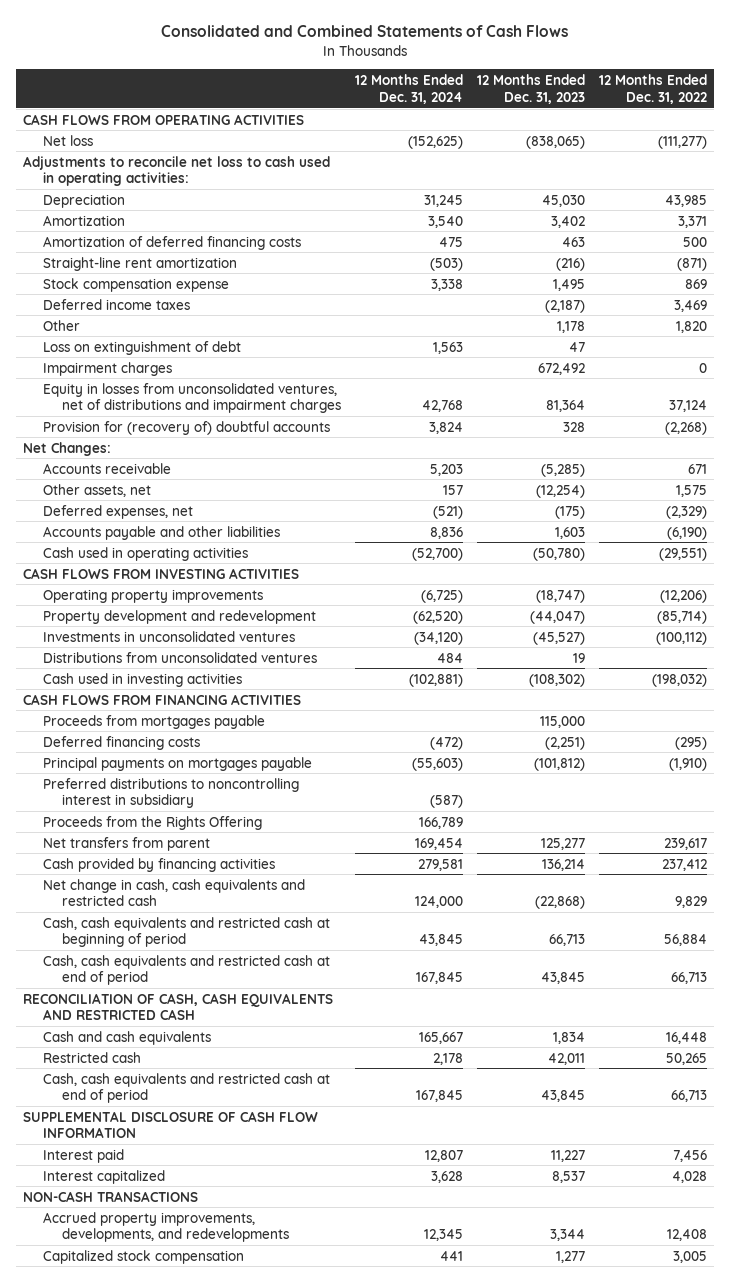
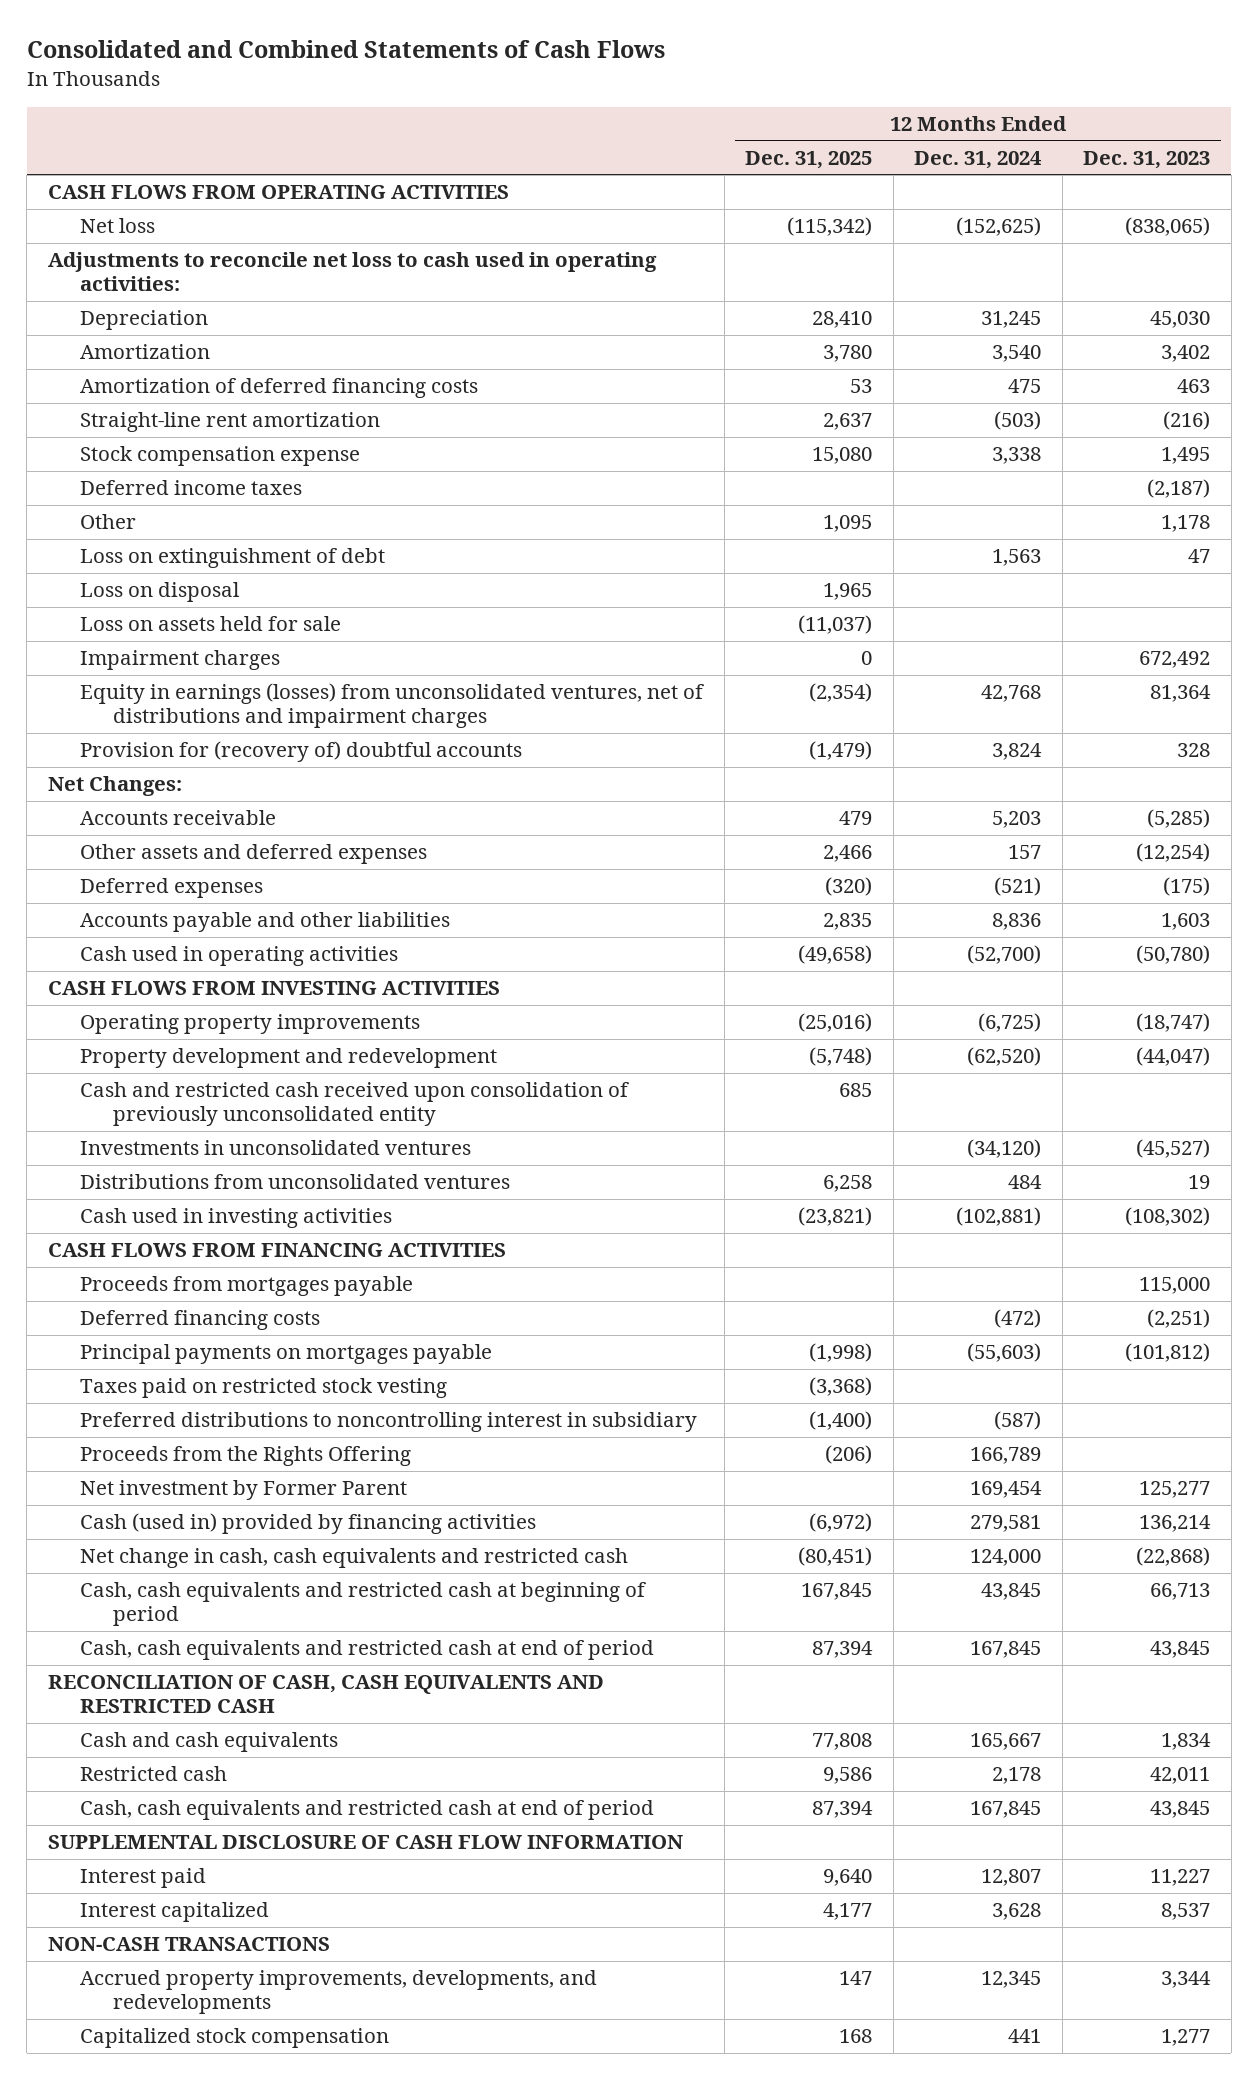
[598,73,707,104] 12 Months Ended Dec. 31, 2022 -> none
none -> [745,150,873,169] Dec. 31, 2025
none -> [80,582,241,603] Loss on disposal
none -> [80,616,342,632] Loss on assets held for sale
[42,382,341,414] Equity in losses from unconsolidated ventures, net of distributions and impairment charges -> [80,683,705,729] Equity in earnings (losses) from unconsolidated ventures, net of distributions and impairment charges
[42,483,151,497] Other assets, net -> [80,844,428,865] Other assets and deferred expenses
[42,504,193,519] Deferred expenses, net -> [80,878,264,899] Deferred expenses
none -> [80,1082,630,1127] Cash and restricted cash received upon consolidation of previously unconsolidated entity
none -> [80,1378,448,1399] Taxes paid on restricted stock vesting
[42,836,210,851] Net transfers from parent -> [80,1480,408,1501] Net investment by Former Parent
[42,857,275,872] Cash provided by financing activities -> [80,1513,537,1535] Cash (used in) provided by financing activities

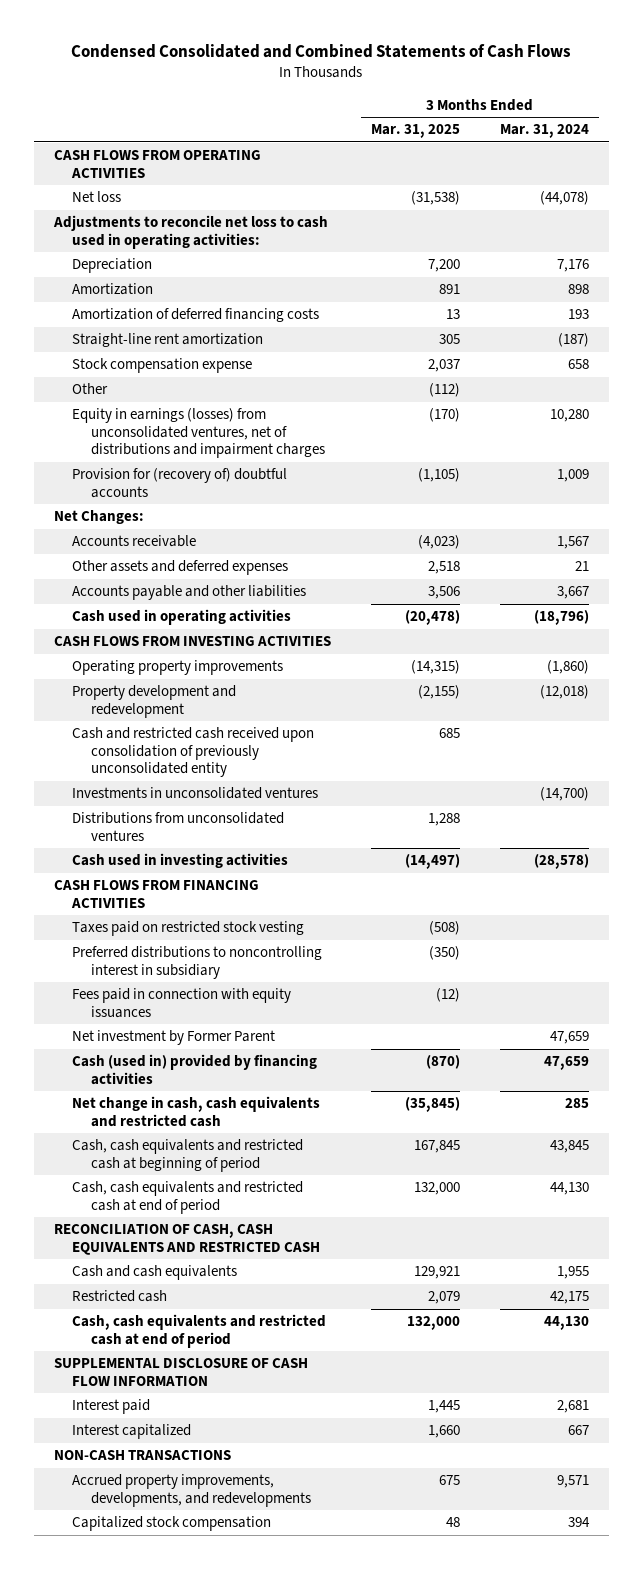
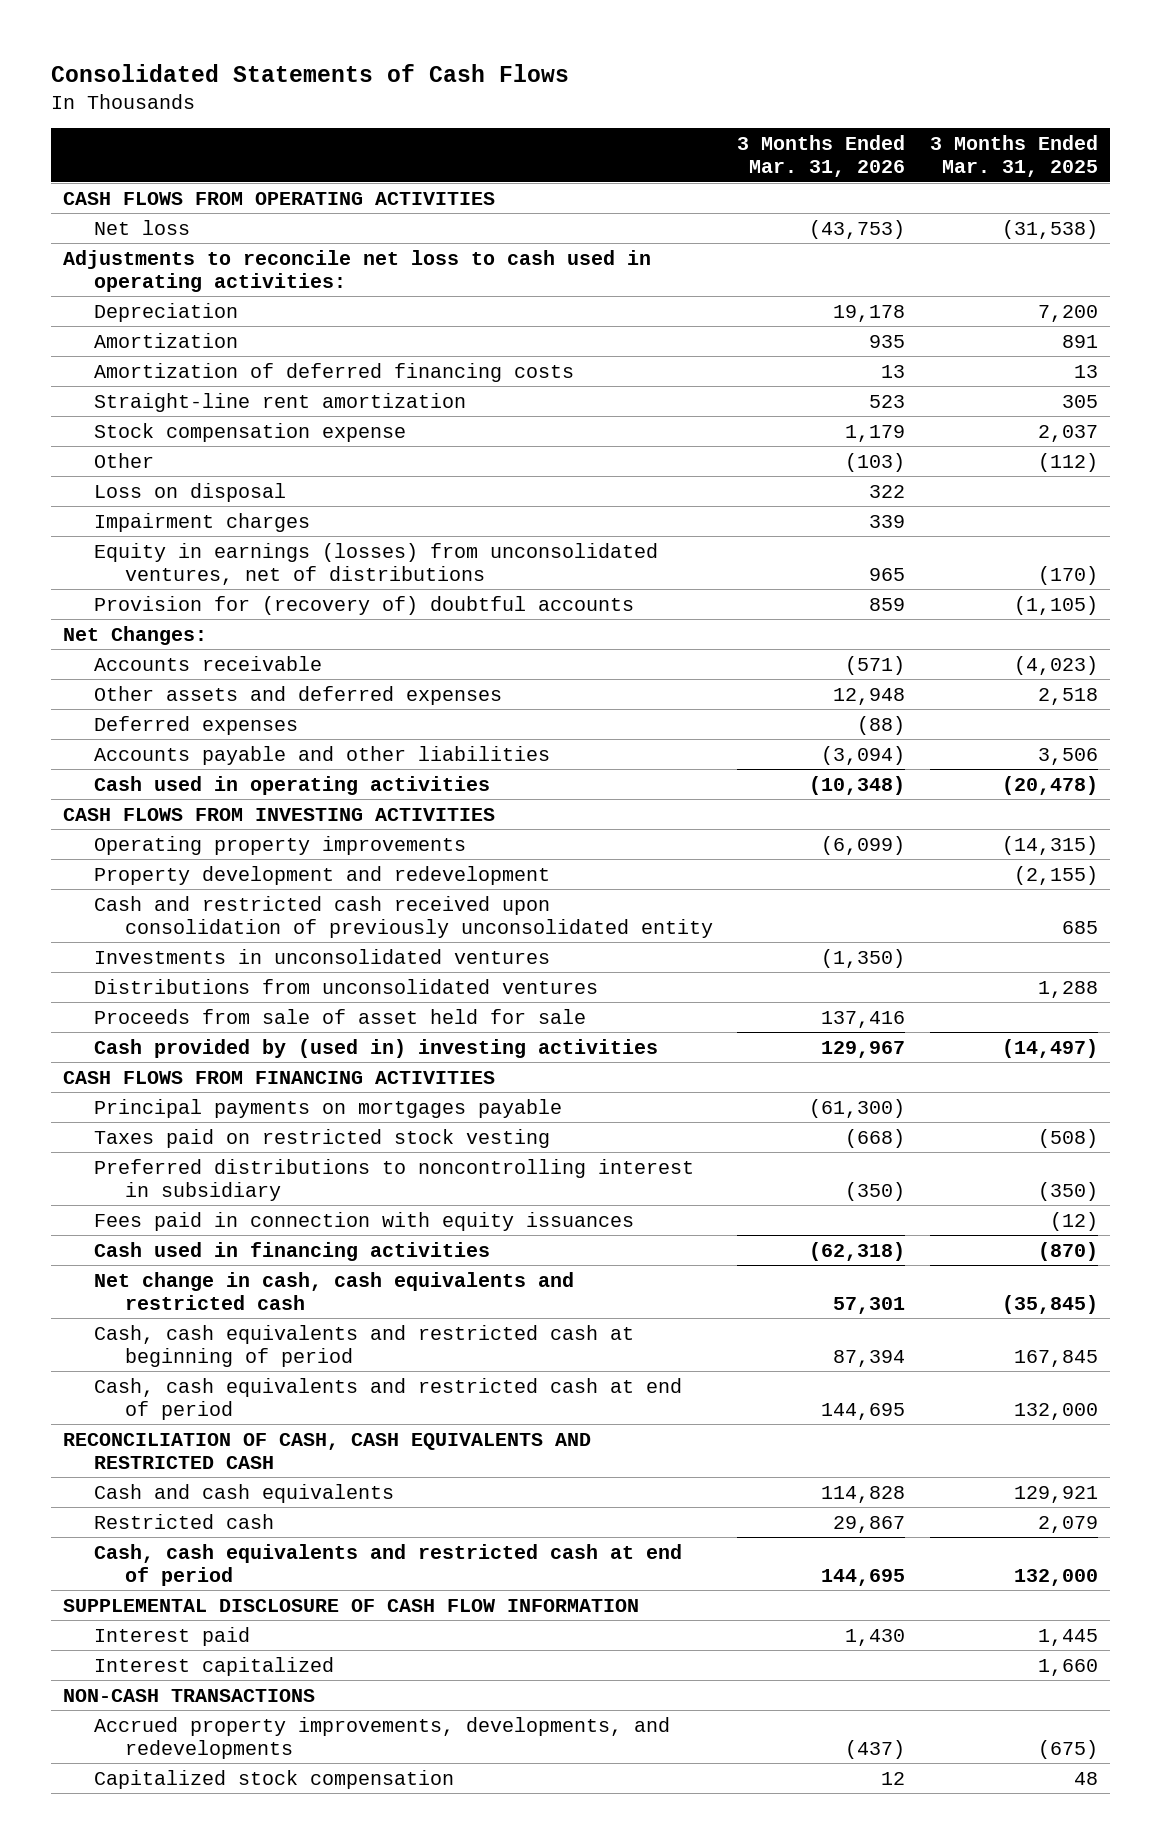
[71,44,572,59] Condensed Consolidated and Combined Statements of Cash Flows -> [50,63,569,82] Consolidated Statements of Cash Flows
[499,124,589,139] Mar. 31, 2024 -> none
none -> [737,135,906,178] 3 Months Ended Mar. 31, 2026
none -> [93,482,286,502] Loss on disposal
none -> [93,512,310,532] Impairment charges
[72,408,325,459] Equity in earnings (losses) from unconsolidated ventures, net of distributions and impairment charges -> [93,542,658,585] Equity in earnings (losses) from unconsolidated ventures, net of distributions
none -> [93,715,298,735] Deferred expenses
none -> [93,1008,586,1024] Proceeds from sale of asset held for sale
[72,853,289,869] Cash used in investing activities -> [93,1038,658,1058] Cash provided by (used in) investing activities
none -> [93,1098,562,1118] Principal payments on mortgages payable
[72,1030,276,1046] Net investment by Former Parent -> none
[72,1054,318,1085] Cash (used in) provided by financing activities -> [93,1241,490,1261] Cash used in financing activities
[438,1475,460,1486] 675 -> [1037,1739,1098,1759] (675)

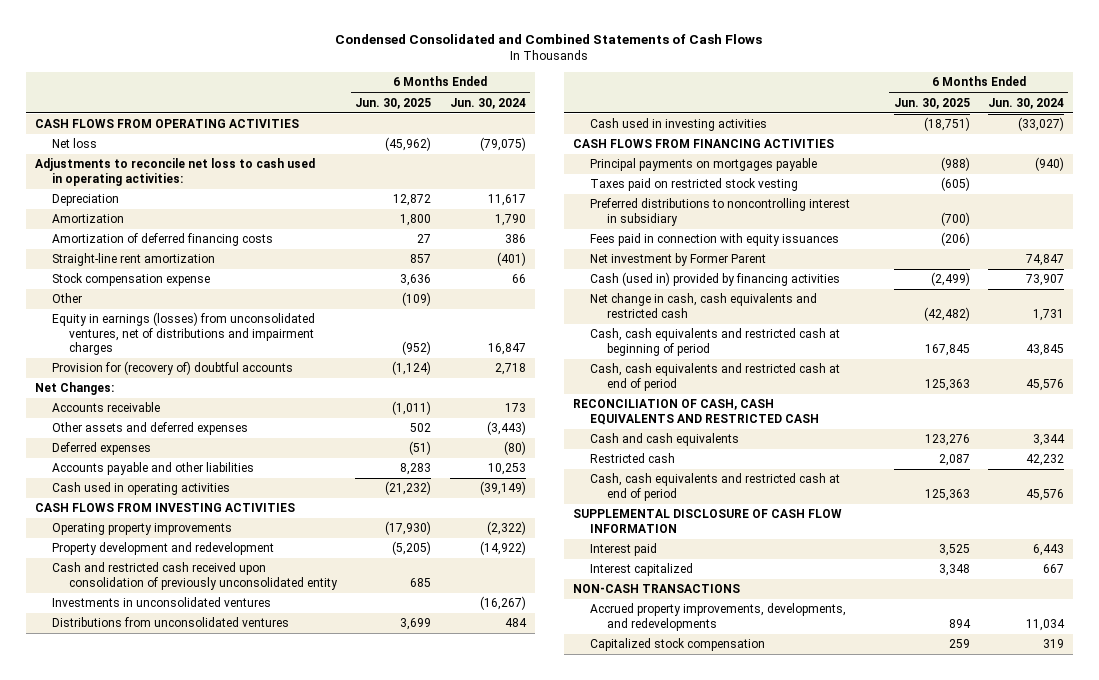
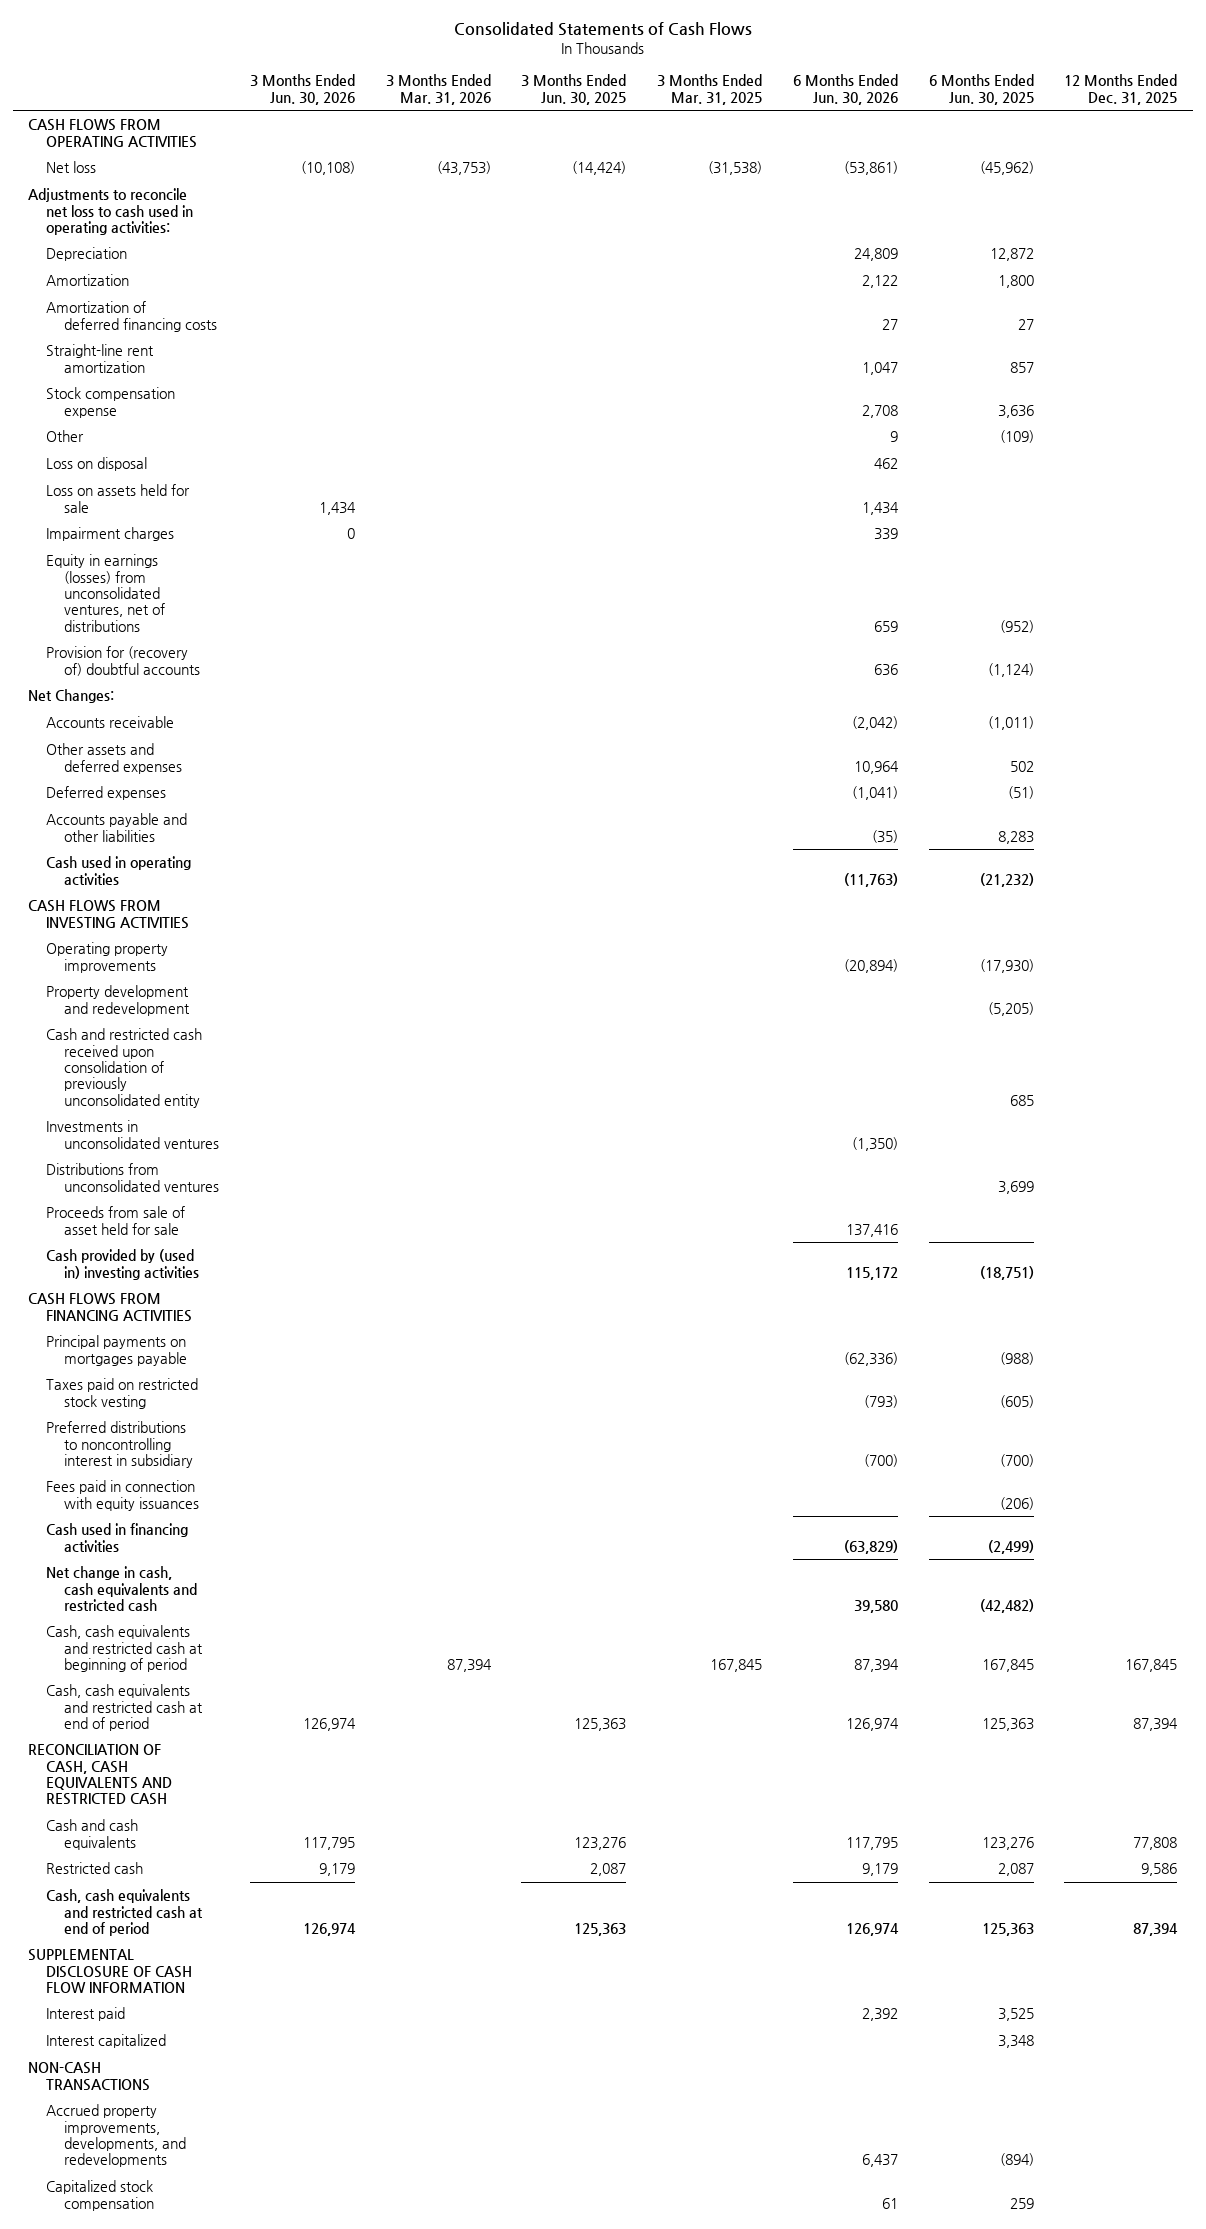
[335,34,763,45] Condensed Consolidated and Combined Statements of Cash Flows -> [453,22,752,37] Consolidated Statements of Cash Flows
[449,97,526,109] Jun. 30, 2024 -> none
none -> [249,74,355,105] 3 Months Ended Jun. 30, 2026
none -> [385,74,491,105] 3 Months Ended Mar. 31, 2026
none -> [521,74,627,105] 3 Months Ended Jun. 30, 2025
none -> [657,74,763,105] 3 Months Ended Mar. 31, 2025
none -> [792,74,898,105] 6 Months Ended Jun. 30, 2026
none -> [1064,74,1178,105] 12 Months Ended Dec. 31, 2025
none -> [46,457,148,472] Loss on disposal
none -> [46,484,191,513] Loss on assets held for sale
none -> [46,527,175,542] Impairment charges
[52,312,316,355] Equity in earnings (losses) from unconsolidated ventures, net of distributions and impairment charges -> [46,554,166,632] Equity in earnings (losses) from unconsolidated ventures, net of distributions
none -> [46,1206,186,1235] Proceeds from sale of asset held for sale
[590,118,768,132] Cash used in investing activities -> [46,1249,200,1280] Cash provided by (used in) investing activities
[590,253,767,267] Net investment by Former Parent -> none
[590,272,841,287] Cash (used in) provided by financing activities -> [46,1523,189,1552] Cash used in financing activities
[948,618,971,628] 894 -> [999,2153,1034,2167] (894)

